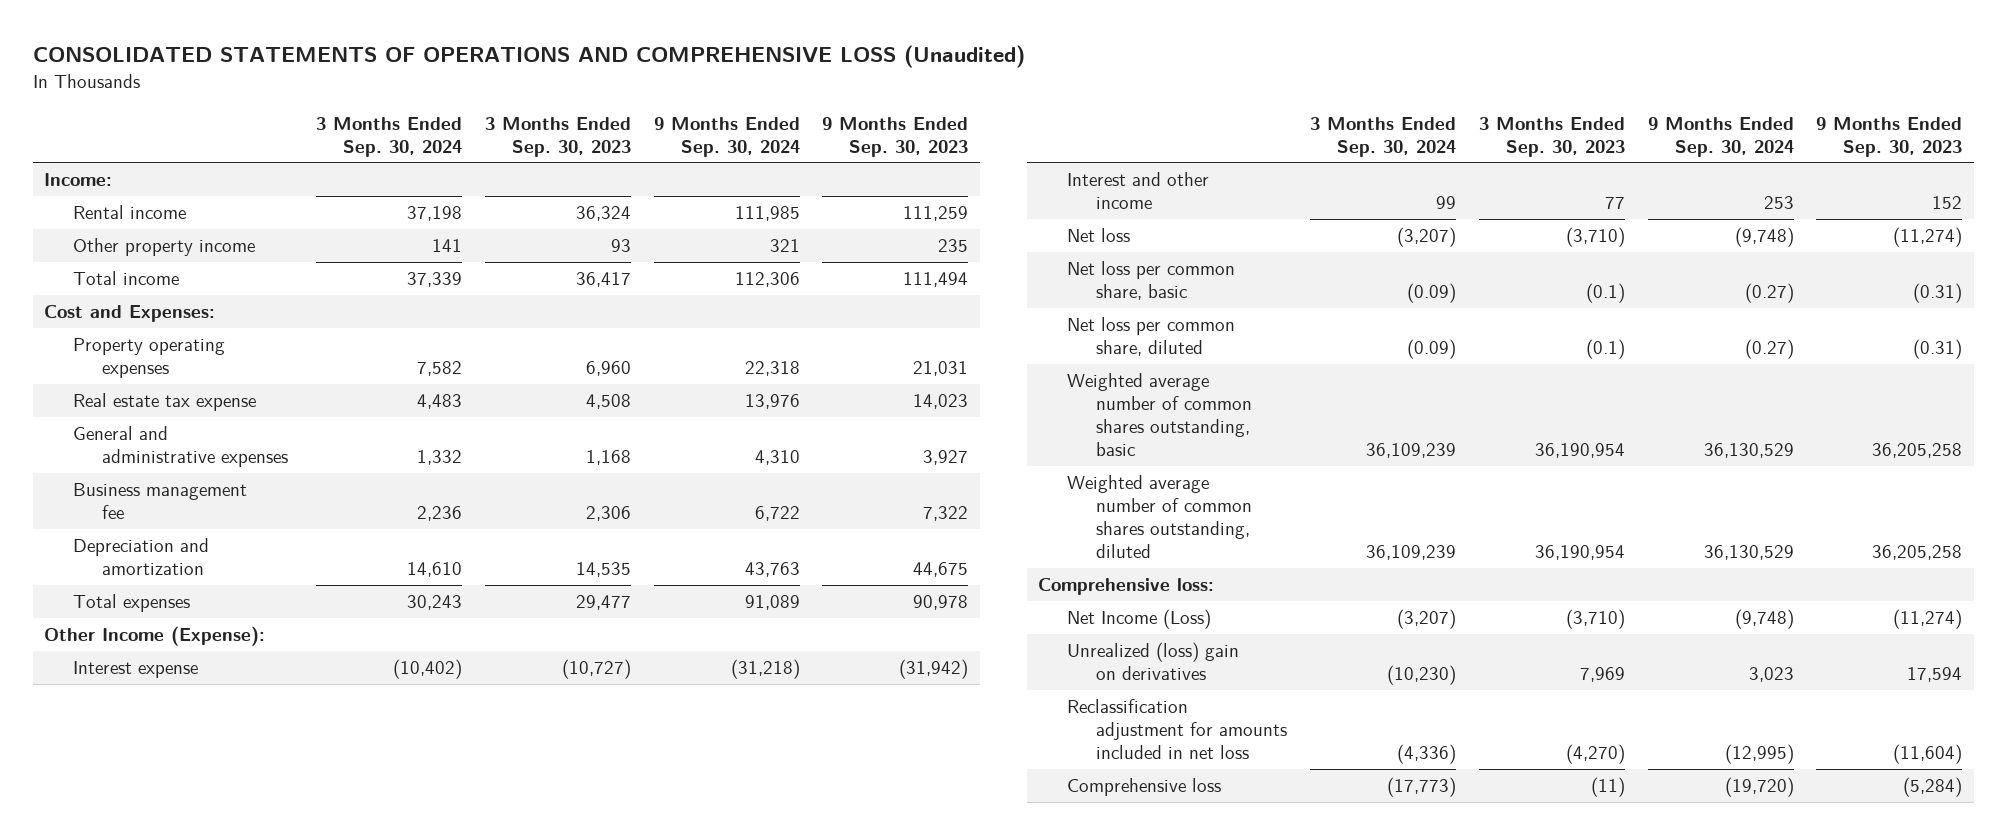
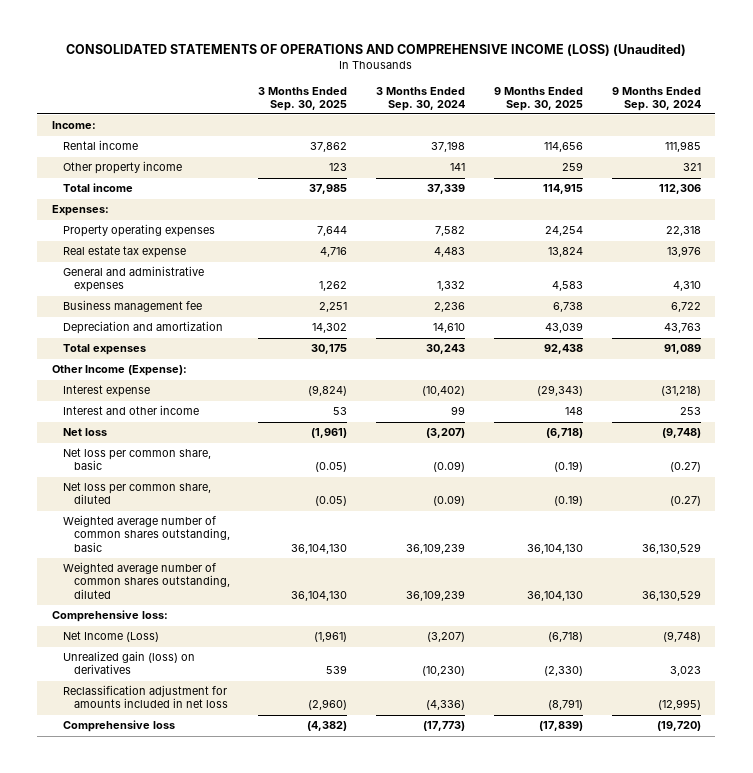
[32,45,1025,69] CONSOLIDATED STATEMENTS OF OPERATIONS AND COMPREHENSIVE LOSS (Unaudited) -> [66,44,687,57] CONSOLIDATED STATEMENTS OF OPERATIONS AND COMPREHENSIVE INCOME (LOSS) (Unaudited)
[484,116,631,157] 3 Months Ended Sep. 30, 2023 -> none
[822,116,969,157] 9 Months Ended Sep. 30, 2023 -> none
none -> [258,86,348,111] 3 Months Ended Sep. 30, 2025
none -> [494,86,584,111] 9 Months Ended Sep. 30, 2025
[44,305,216,323] Cost and Expenses: -> [51,205,109,217] Expenses:
[1067,642,1240,681] Unrealized (loss) gain on derivatives -> [62,651,195,675] Unrealized gain (loss) on derivatives

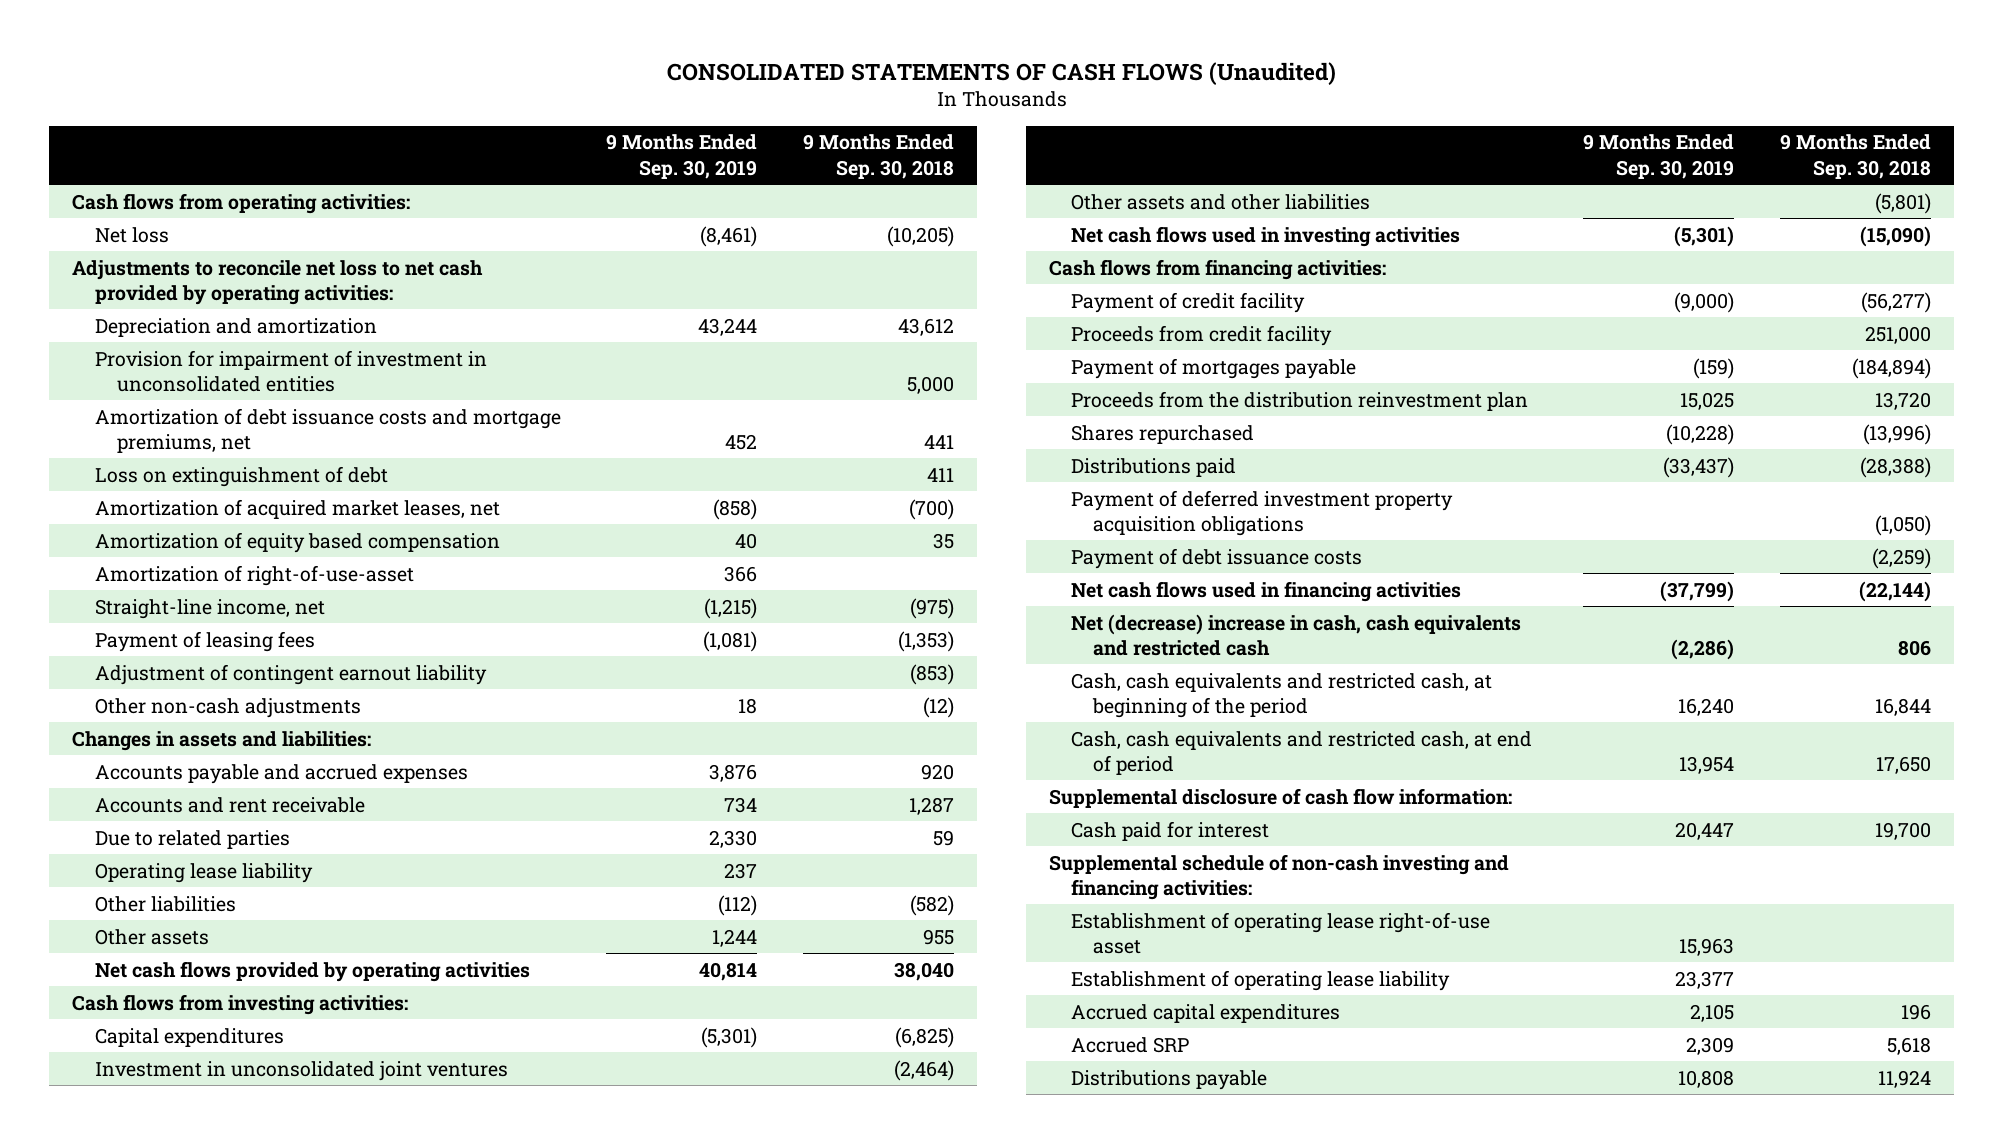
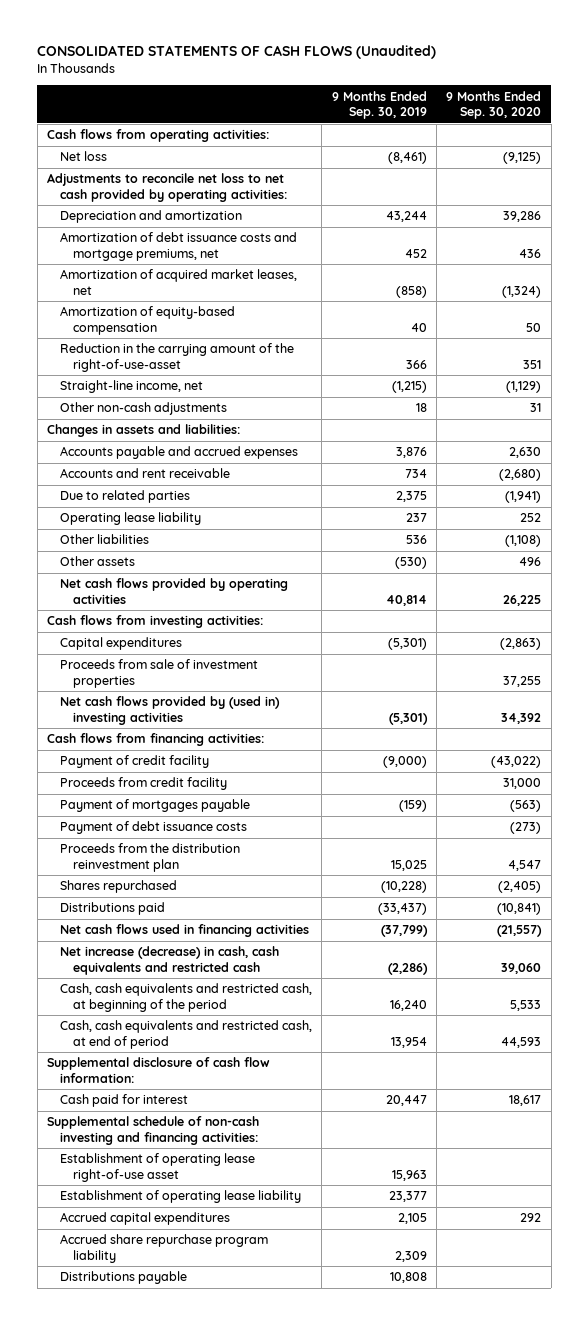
[803,134,955,179] 9 Months Ended Sep. 30, 2018 -> none
none -> [446,90,542,119] 9 Months Ended Sep. 30, 2020
[94,349,487,392] Provision for impairment of investment in unconsolidated entities -> none
[94,465,388,487] Loss on extinguishment of debt -> none
[94,531,500,553] Amortization of equity based compensation -> [59,306,235,335] Amortization of equity-based compensation
[94,564,414,586] Amortization of right-of-use-asset -> [59,343,294,372] Reduction in the carrying amount of the right-of-use-asset
[94,630,315,652] Payment of leasing fees -> none
[94,663,487,685] Adjustment of contingent earnout liability -> none
[709,829,758,848] 2,330 -> [395,491,427,503] 2,375
[718,894,758,916] (112) -> [405,535,427,545] 536
[712,928,758,947] 1,244 -> [394,557,427,570] (530)
[94,1060,508,1081] Investment in unconsolidated joint ventures -> none
[1071,193,1371,210] Other assets and other liabilities -> none
none -> [59,659,258,688] Proceeds from sale of investment properties
[1071,225,1461,247] Net cash flows used in investing activities -> [59,696,280,725] Net cash flows provided by (used in) investing activities
[1071,547,1363,569] Payment of debt issuance costs -> [59,821,247,835] Payment of debt issuance costs
[1071,489,1454,536] Payment of deferred investment property acquisition obligations -> none
[1071,613,1522,656] Net (decrease) increase in cash, cash equivalents and restricted cash -> [59,946,279,975] Net increase (decrease) in cash, cash equivalents and restricted cash
[1071,1036,1190,1053] Accrued SRP -> [59,1234,268,1263] Accrued share repurchase program liability

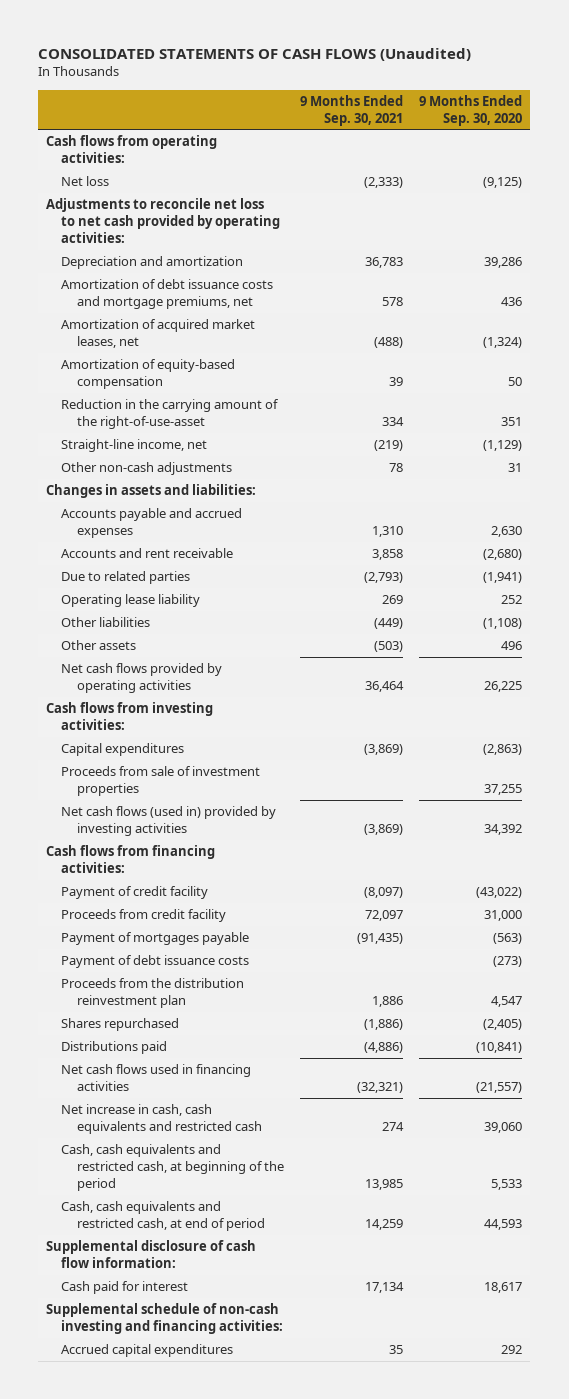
[331,90,427,119] 9 Months Ended Sep. 30, 2019 -> none
none -> [299,94,403,126] 9 Months Ended Sep. 30, 2021
[59,696,280,725] Net cash flows provided by (used in) investing activities -> [61,806,277,837] Net cash flows (used in) provided by investing activities
[59,946,279,975] Net increase (decrease) in cash, cash equivalents and restricted cash -> [61,1104,262,1135] Net increase in cash, cash equivalents and restricted cash
[59,1153,255,1182] Establishment of operating lease right-of-use asset -> none
[59,1190,301,1204] Establishment of operating lease liability -> none
[59,1234,268,1263] Accrued share repurchase program liability -> none
[59,1271,187,1285] Distributions payable -> none

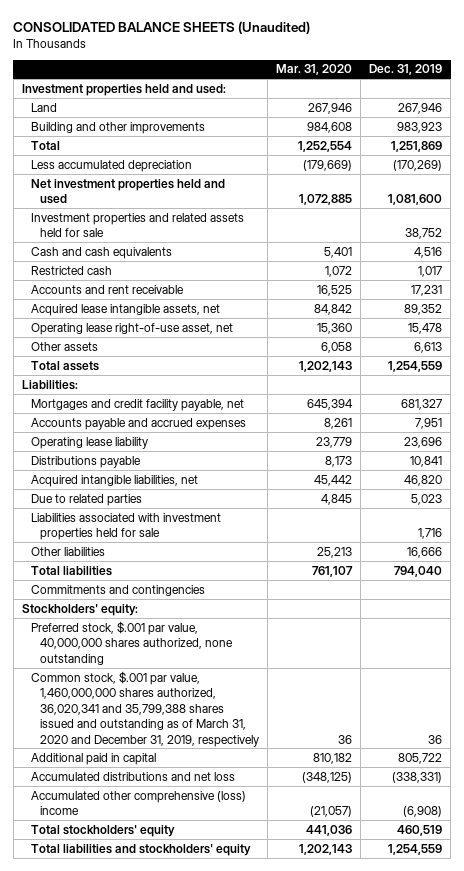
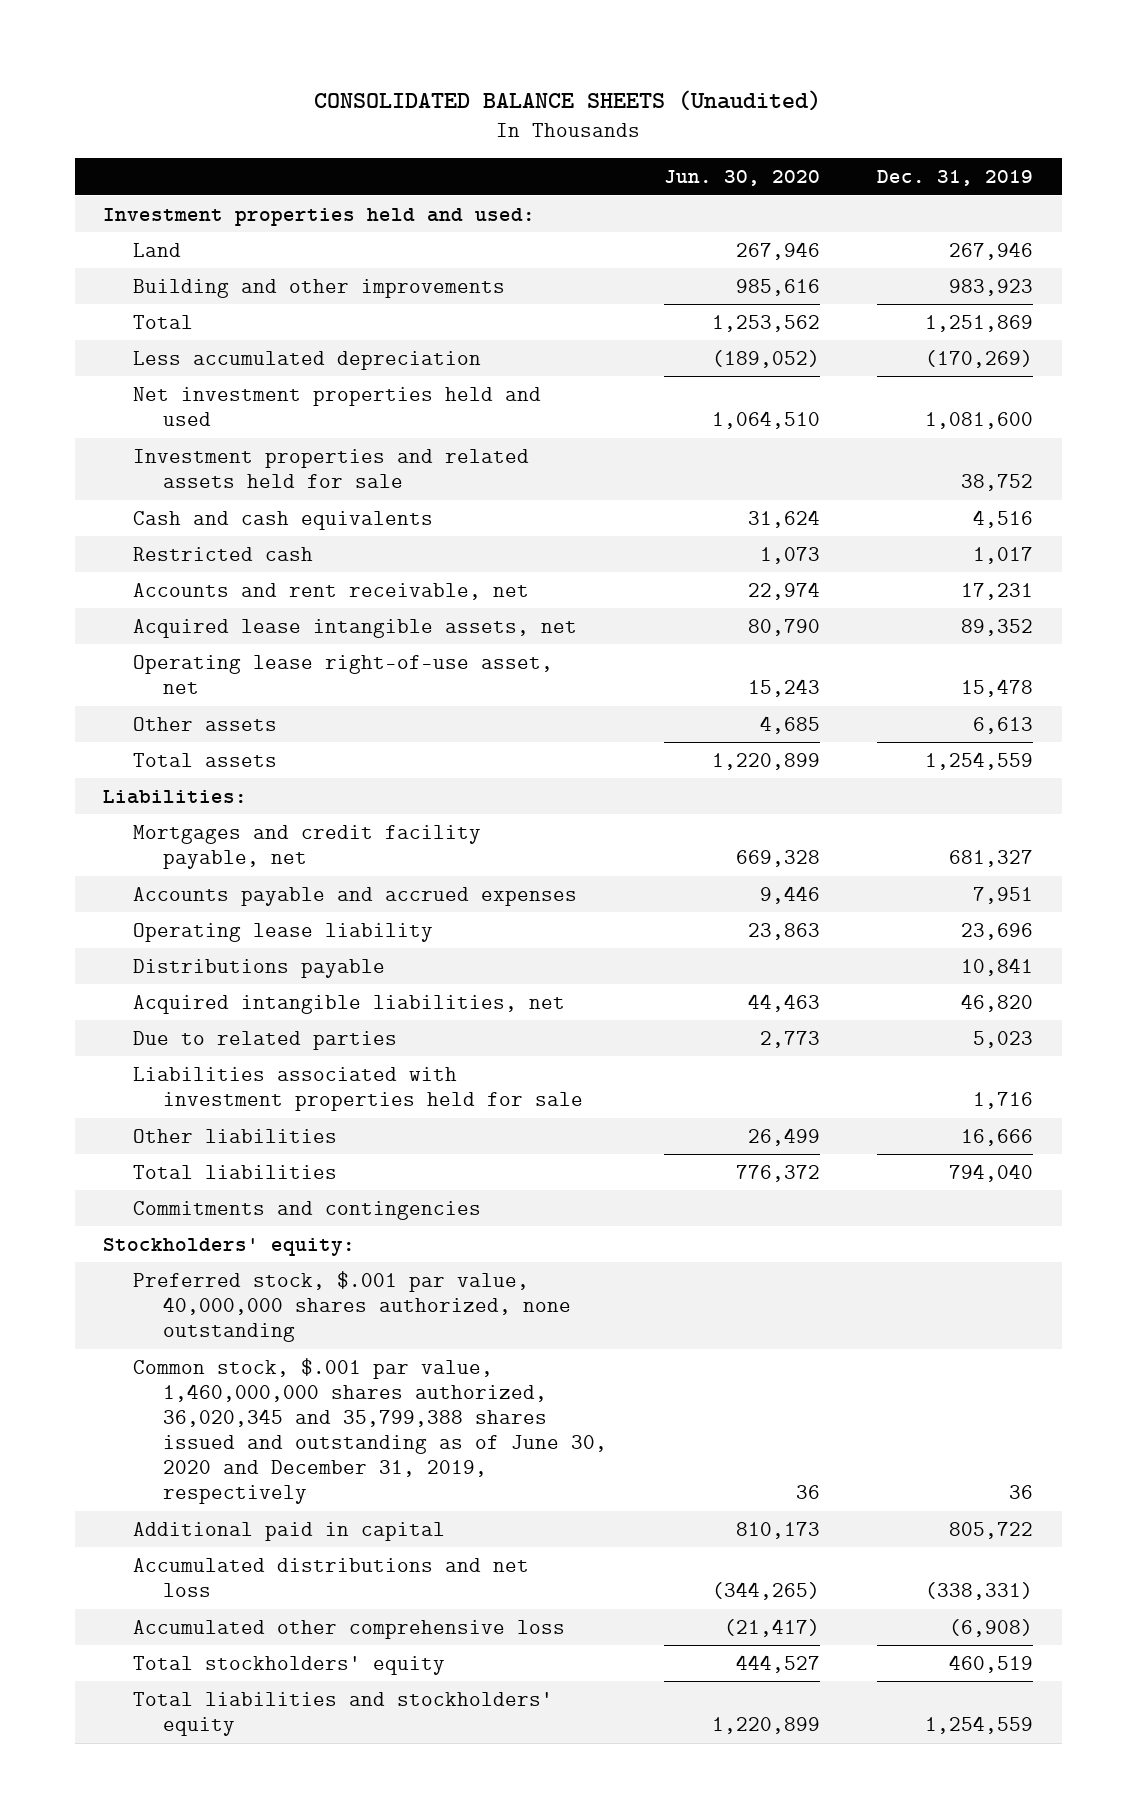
[275,64,352,76] Mar. 31, 2020 -> none
none -> [664,169,821,186] Jun. 30, 2020
[30,284,184,294] Accounts and rent receivable -> [133,582,530,600] Accounts and rent receivable, net
[30,670,259,747] Common stock, $.001 par value, 1,460,000,000 shares authorized, 36,020,341 and 35,799,388 shares issued and outstanding as of March 31, 2020 and December 31, 2019, respectively -> [133,1357,608,1505] Common stock, $.001 par value, 1,460,000,000 shares authorized, 36,020,345 and 35,799,388 shares issued and outstanding as of June 30, 2020 and December 31, 2019, respectively
[30,790,246,816] Accumulated other comprehensive (loss) income -> [133,1619,566,1639] Accumulated other comprehensive loss

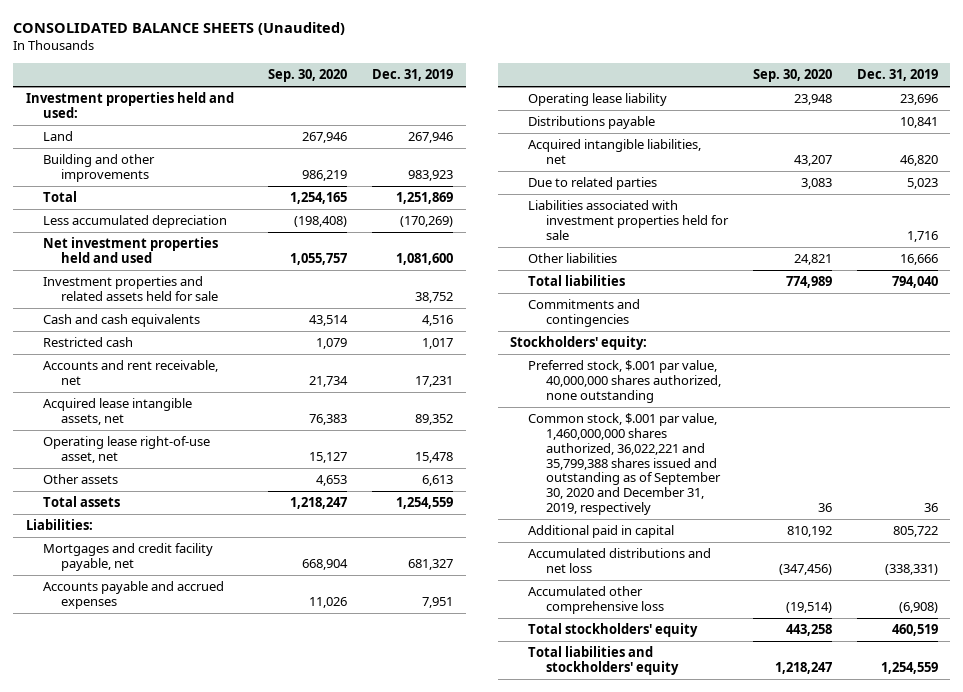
[664,169,821,186] Jun. 30, 2020 -> none
none -> [268,69,348,83] Sep. 30, 2020
[133,1357,608,1505] Common stock, $.001 par value, 1,460,000,000 shares authorized, 36,020,345 and 35,799,388 shares issued and outstanding as of June 30, 2020 and December 31, 2019, respectively -> [527,413,721,516] Common stock, $.001 par value, 1,460,000,000 shares authorized, 36,022,221 and 35,799,388 shares issued and outstanding as of September 30, 2020 and December 31, 2019, respectively

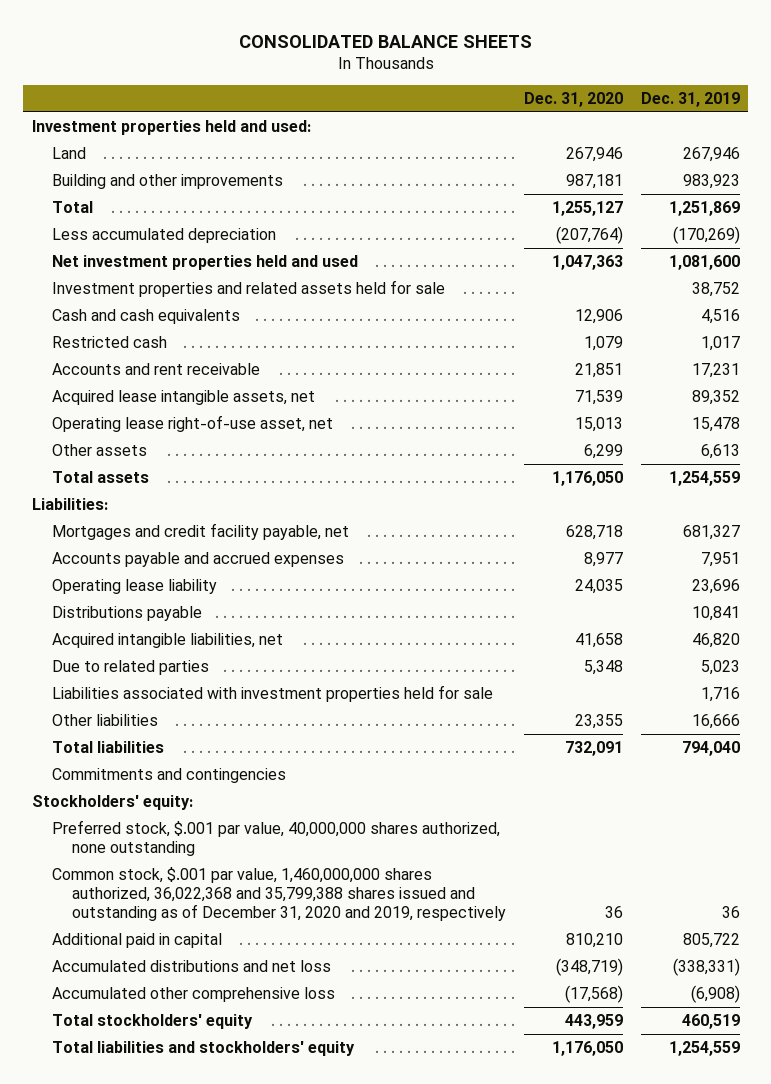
[13,21,346,35] CONSOLIDATED BALANCE SHEETS (Unaudited) -> [238,34,532,48] CONSOLIDATED BALANCE SHEETS
[268,69,348,83] Sep. 30, 2020 -> none
none -> [523,91,623,107] Dec. 31, 2020
[43,360,219,385] Accounts and rent receivable, net -> [51,363,260,376] Accounts and rent receivable
[527,413,721,516] Common stock, $.001 par value, 1,460,000,000 shares authorized, 36,022,221 and 35,799,388 shares issued and outstanding as of September 30, 2020 and December 31, 2019, respectively -> [51,867,506,922] Common stock, $.001 par value, 1,460,000,000 shares authorized, 36,022,368 and 35,799,388 shares issued and outstanding as of December 31, 2020 and 2019, respectively

